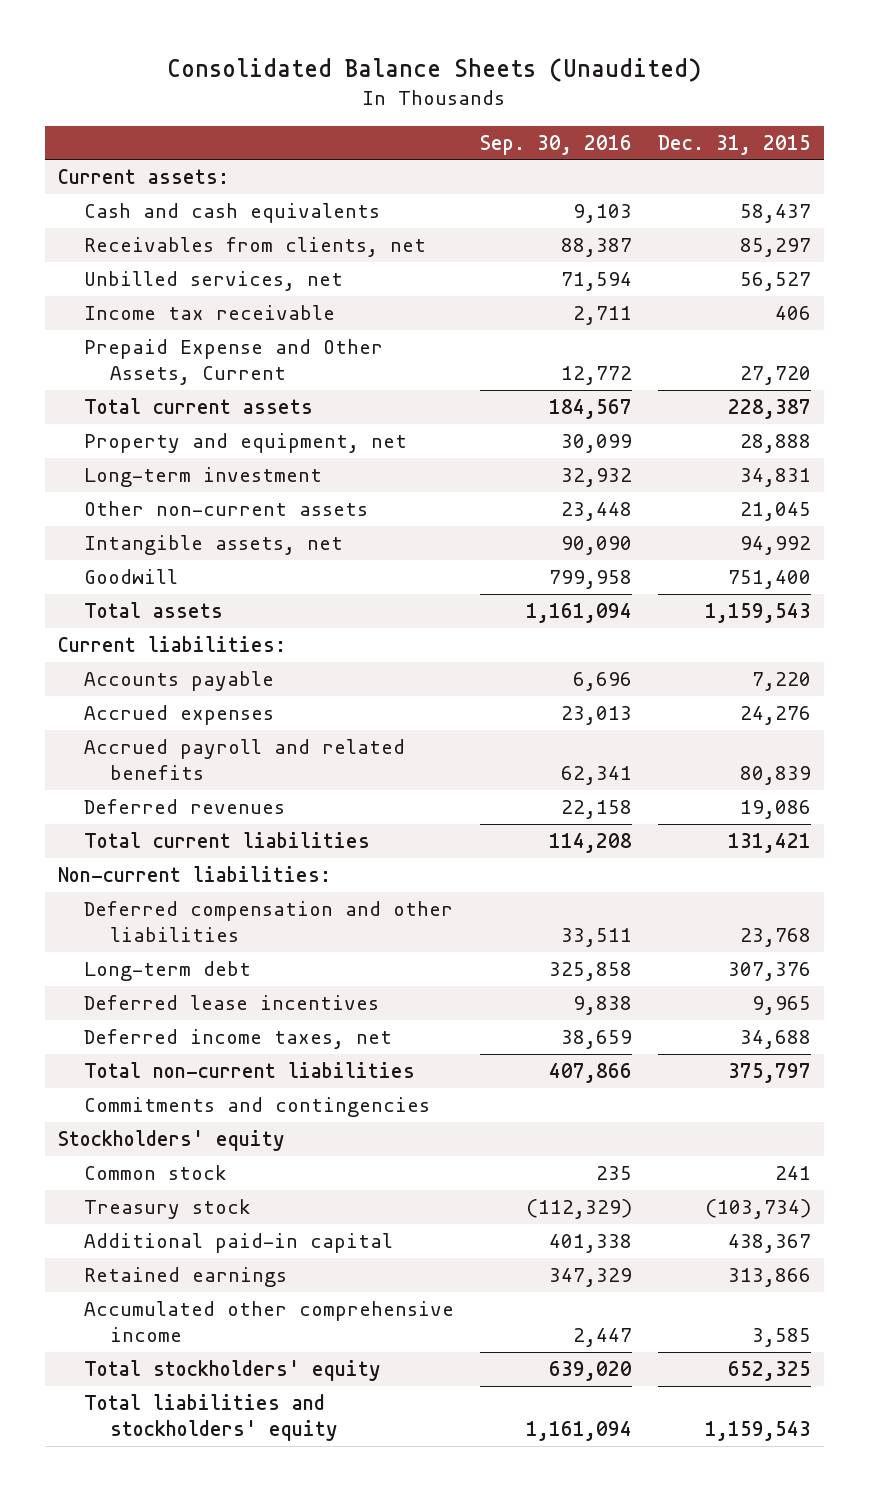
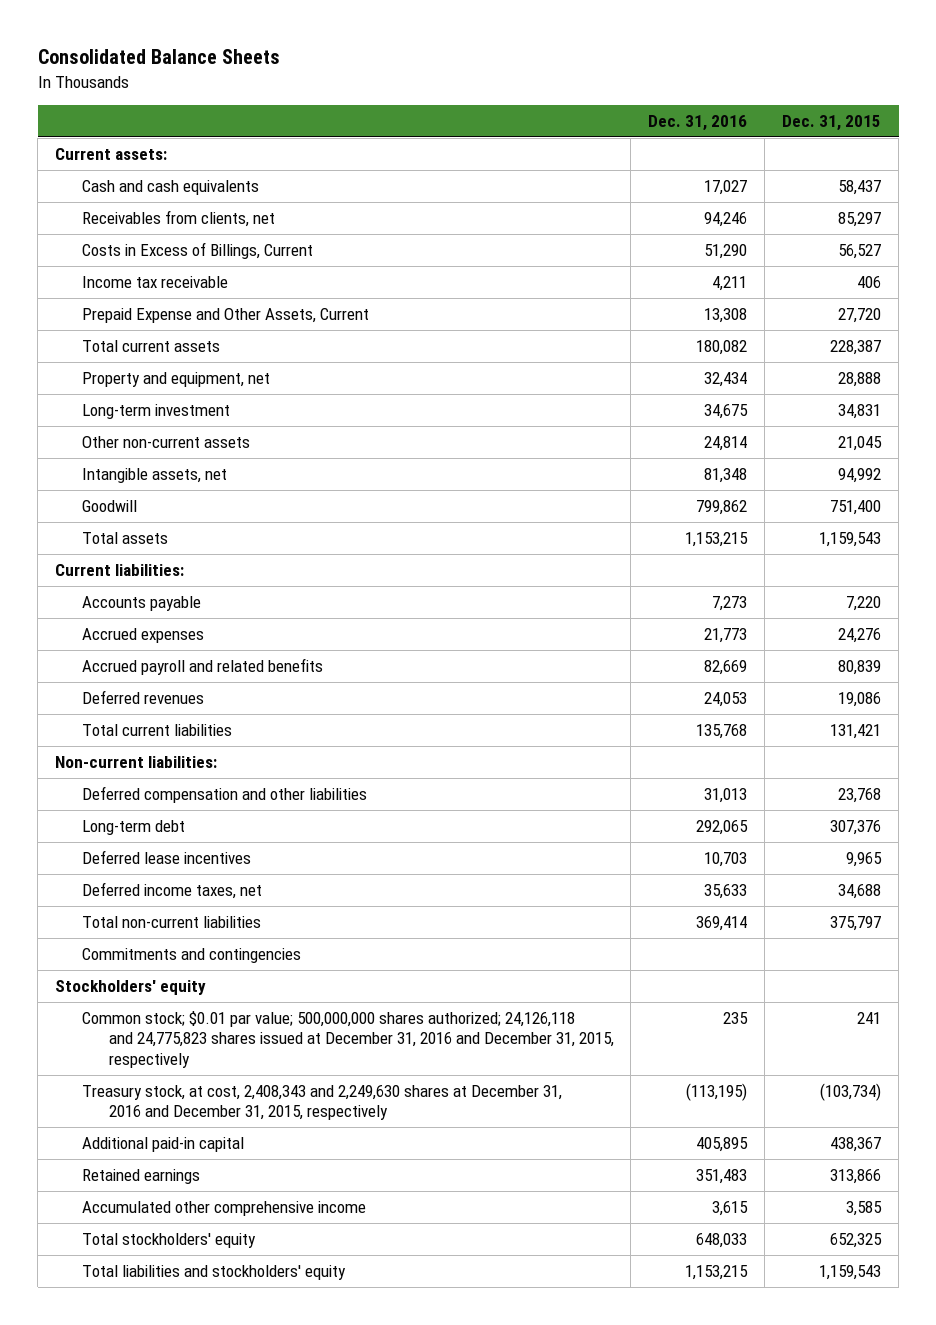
[167,57,702,82] Consolidated Balance Sheets (Unaudited) -> [37,49,280,65] Consolidated Balance Sheets
[479,134,632,155] Sep. 30, 2016 -> none
none -> [648,114,748,131] Dec. 31, 2016
[83,271,343,292] Unbilled services, net -> [81,242,313,260] Costs in Excess of Billings, Current
[83,1165,227,1181] Common stock -> [81,1011,614,1068] Common stock; $0.01 par value; 500,000,000 shares authorized; 24,126,118 and 24,775,823 shares issued at December 31, 2016 and December 31, 2015, respectively
[83,1199,251,1220] Treasury stock -> [81,1085,562,1121] Treasury stock, at cost, 2,408,343 and 2,249,630 shares at December 31, 2016 and December 31, 2015, respectively

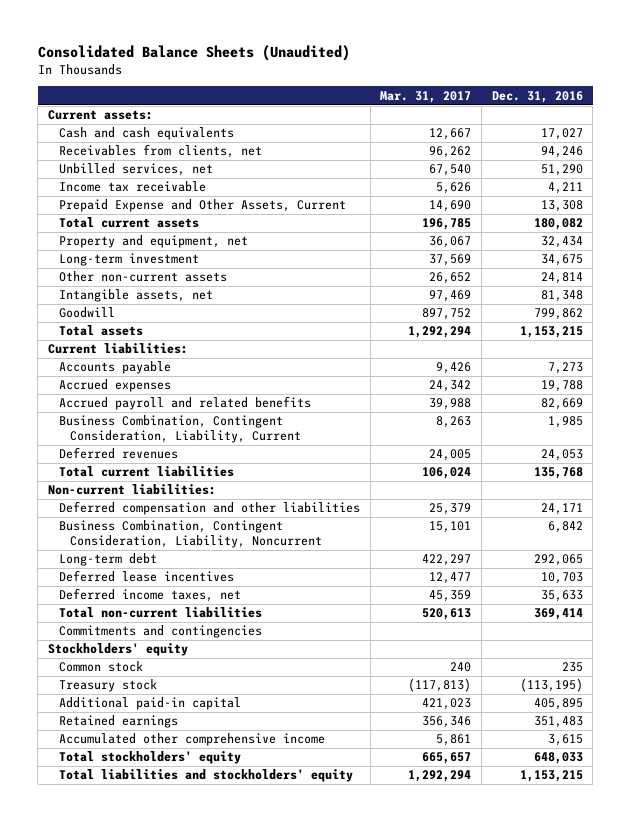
[37,49,280,65] Consolidated Balance Sheets -> [37,45,350,62] Consolidated Balance Sheets (Unaudited)
[782,114,882,131] Dec. 31, 2015 -> none
none -> [380,90,472,103] Mar. 31, 2017
[81,242,313,260] Costs in Excess of Billings, Current -> [59,163,214,177] Unbilled services, net
[704,628,748,644] 21,773 -> [540,380,583,393] 19,788
none -> [59,415,302,444] Business Combination, Contingent Consideration, Liability, Current
[704,788,748,804] 31,013 -> [540,503,583,516] 24,171
none -> [59,520,323,549] Business Combination, Contingent Consideration, Liability, Noncurrent
[81,1011,614,1068] Common stock; $0.01 par value; 500,000,000 shares authorized; 24,126,118 and 24,775,823 shares issued at December 31, 2016 and December 31, 2015, respectively -> [59,661,144,673] Common stock
[81,1085,562,1121] Treasury stock, at cost, 2,408,343 and 2,249,630 shares at December 31, 2016 and December 31, 2015, respectively -> [59,679,158,693] Treasury stock

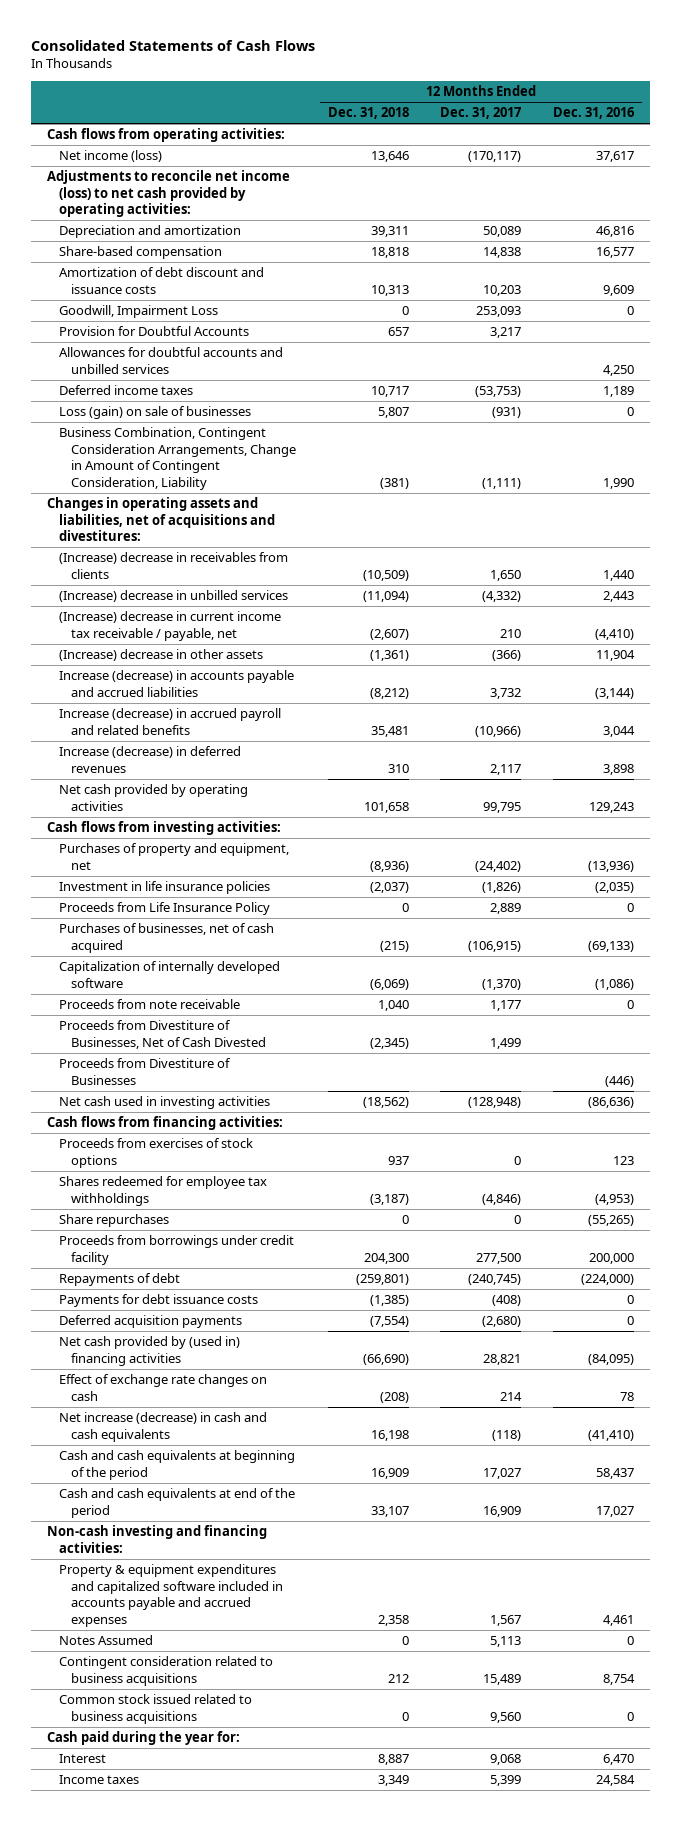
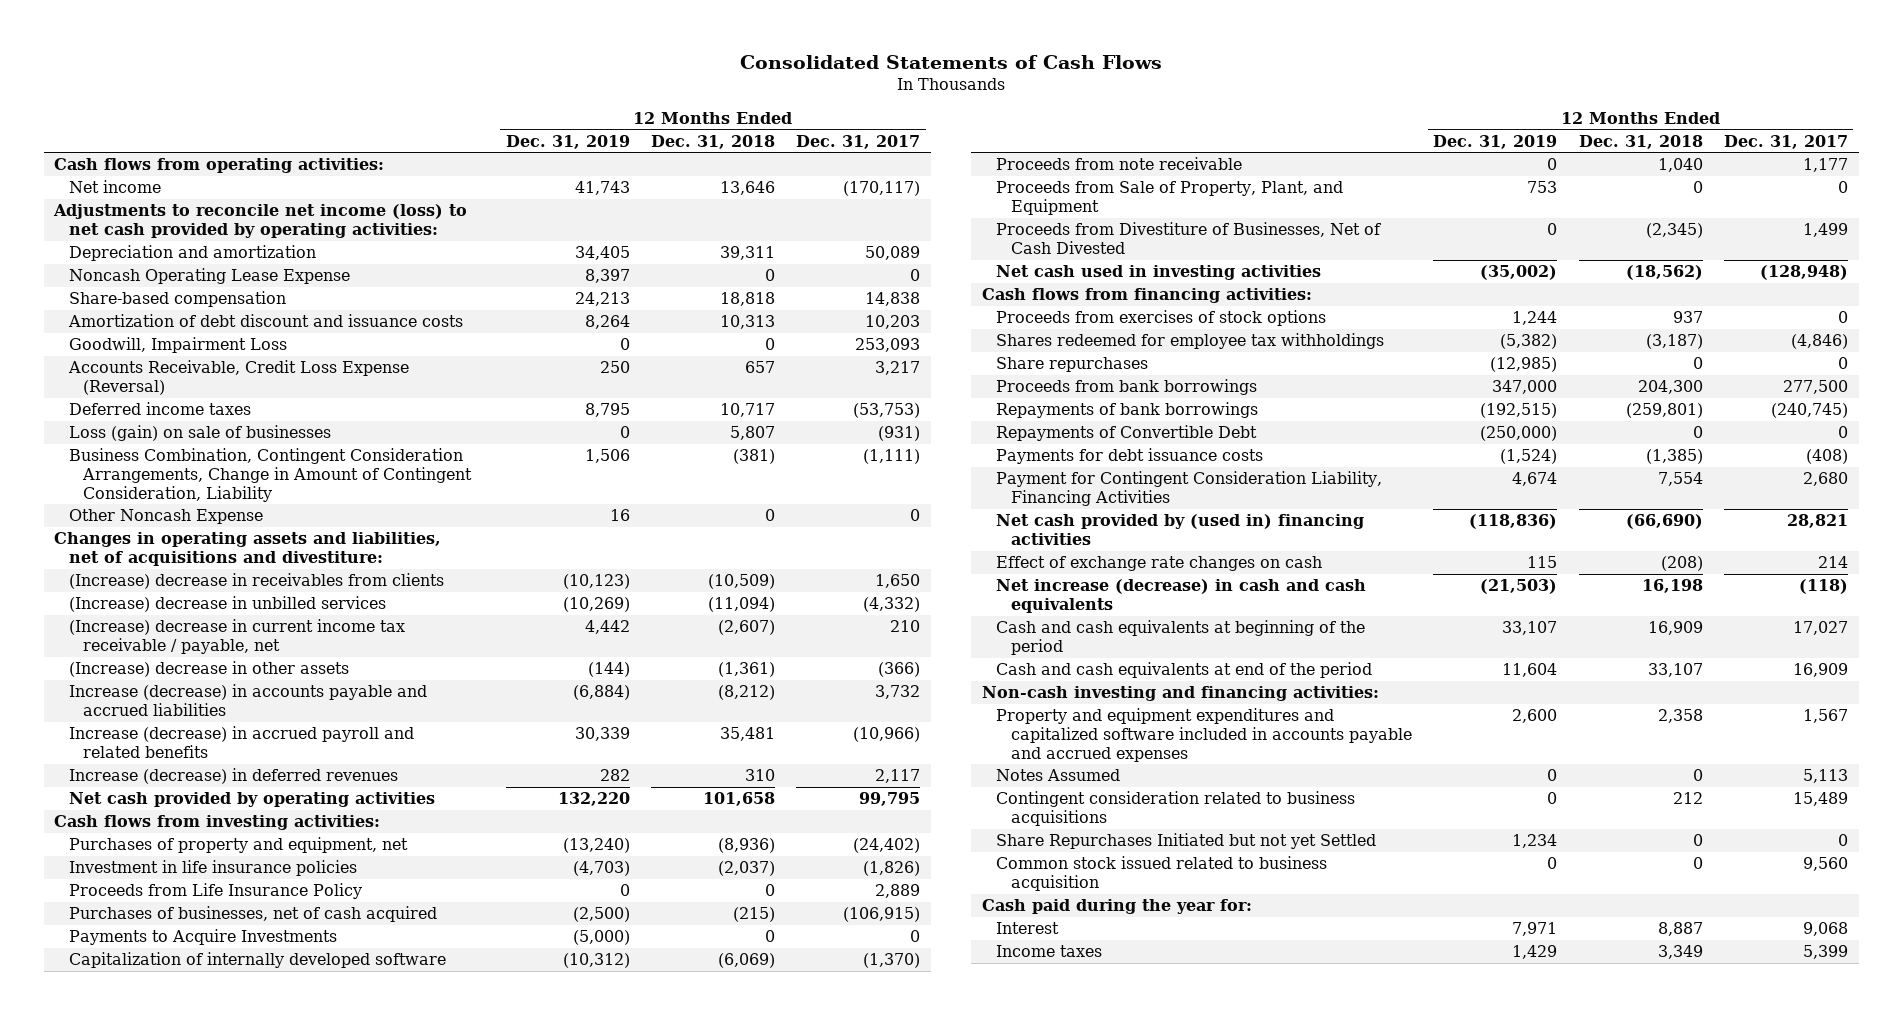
[553,107,635,120] Dec. 31, 2016 -> none
none -> [505,134,630,149] Dec. 31, 2019
[58,150,162,163] Net income (loss) -> [68,180,161,194] Net income
none -> [68,268,350,285] Noncash Operating Lease Expense
[58,347,283,374] Allowances for doubtful accounts and unbilled services -> none
[58,326,249,337] Provision for Doubtful Accounts -> [67,360,409,395] Accounts Receivable, Credit Loss Expense (Reversal)
none -> [68,509,263,525] Other Noncash Expense
[47,497,275,542] Changes in operating assets and liabilities, net of acquisitions and divestitures: -> [54,532,442,566] Changes in operating assets and liabilities, net of acquisitions and divestiture:
none -> [68,929,337,946] Payments to Acquire Investments
none -> [996,181,1344,215] Proceeds from Sale of Property, Plant, and Equipment
[58,1058,231,1085] Proceeds from Divestiture of Businesses -> none
[58,1235,294,1265] Proceeds from borrowings under credit facility -> [996,379,1258,396] Proceeds from bank borrowings
[58,1273,180,1287] Repayments of debt -> [996,402,1259,419] Repayments of bank borrowings
none -> [996,425,1258,442] Repayments of Convertible Debt
[58,1315,242,1329] Deferred acquisition payments -> none
none -> [996,471,1383,506] Payment for Contingent Consideration Liability, Financing Activities
[58,1564,283,1627] Property & equipment expenditures and capitalized software included in accounts payable and accrued expenses -> [996,708,1412,762] Property and equipment expenditures and capitalized software included in accounts payable and accrued expenses
none -> [996,833,1377,850] Share Repurchases Initiated but not yet Settled
[58,1694,252,1724] Common stock issued related to business acquisitions -> [996,856,1328,891] Common stock issued related to business acquisition

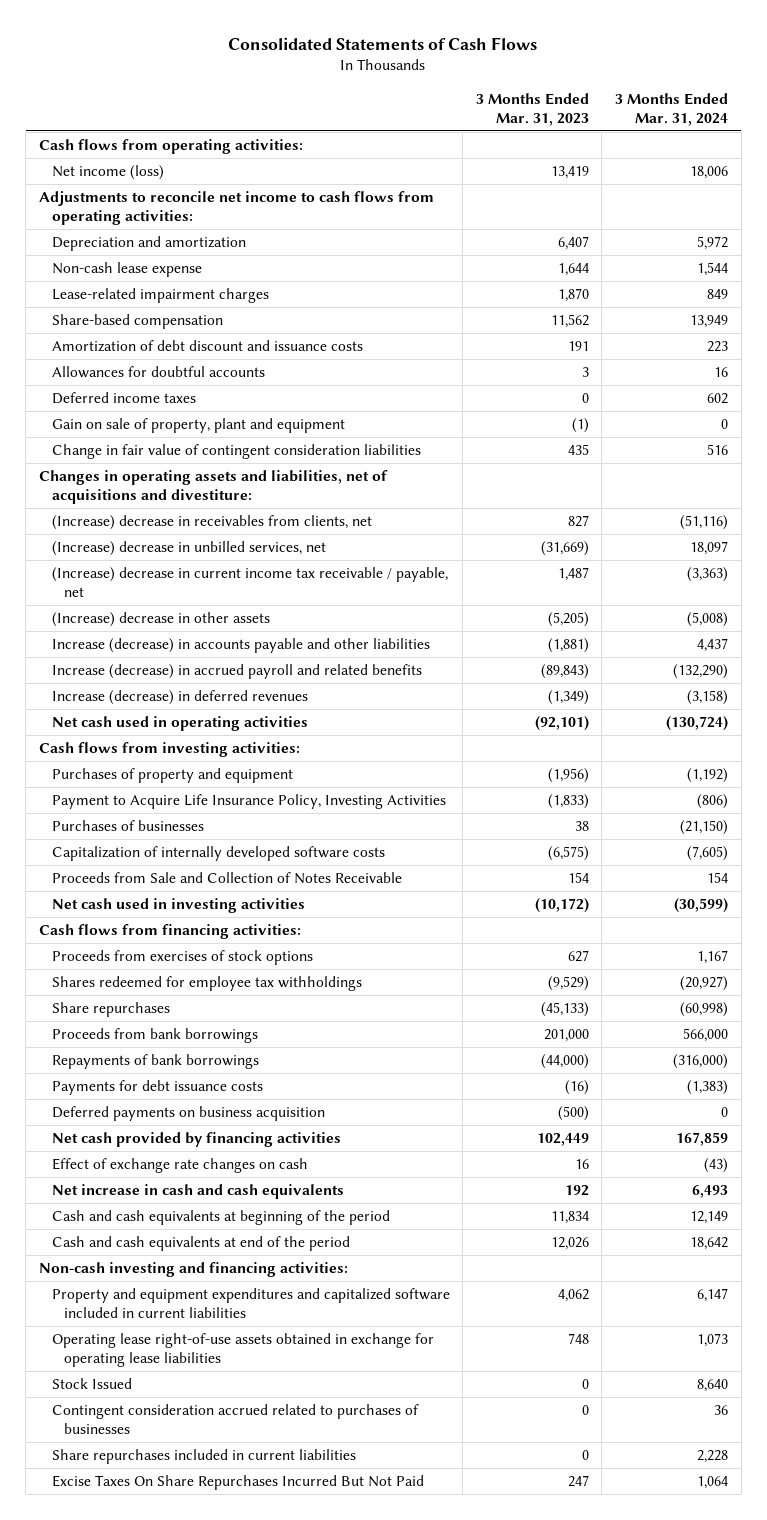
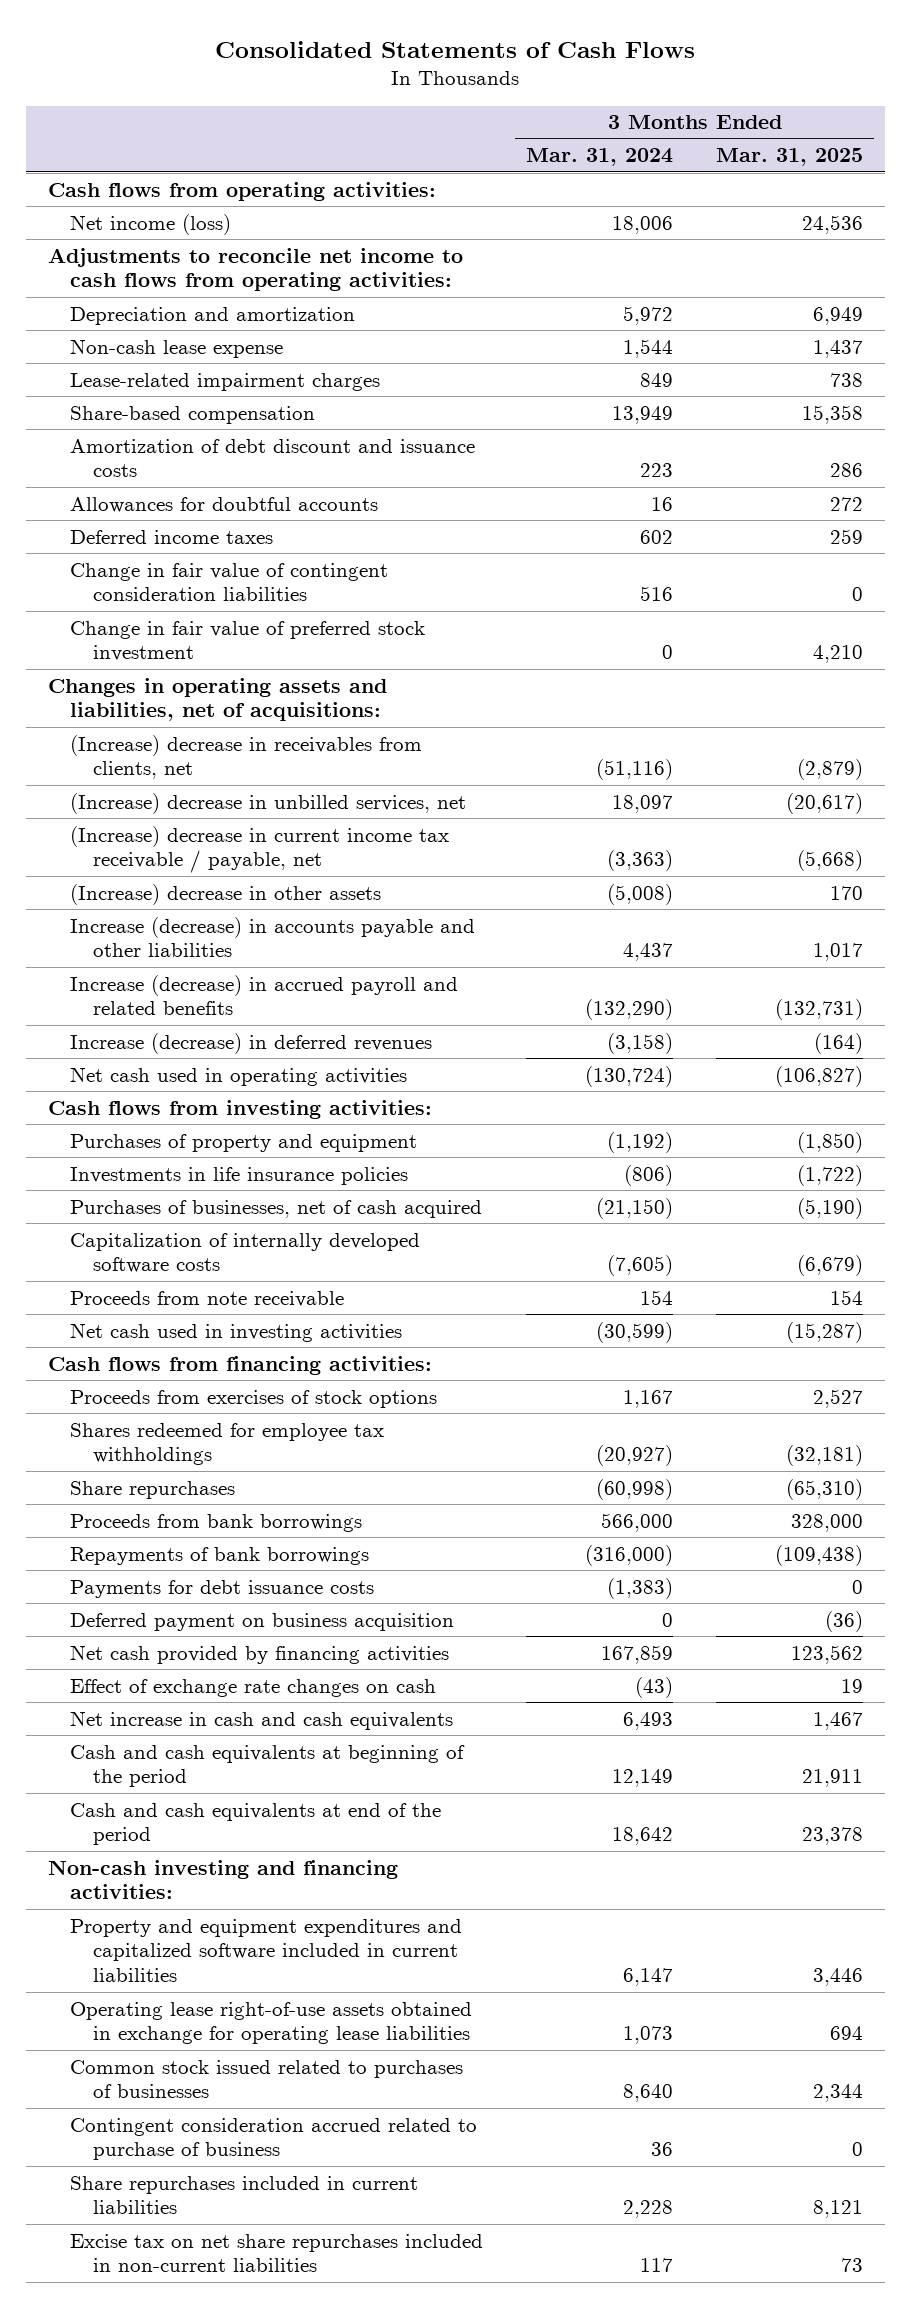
[475,92,589,126] 3 Months Ended Mar. 31, 2023 -> none
none -> [716,148,864,167] Mar. 31, 2025
[51,418,345,434] Gain on sale of property, plant and equipment -> none
none -> [70,620,426,662] Change in fair value of preferred stock investment
[38,470,388,505] Changes in operating assets and liabilities, net of acquisitions and divestiture: -> [47,677,387,722] Changes in operating assets and liabilities, net of acquisitions:
[51,794,446,810] Payment to Acquire Life Insurance Policy, Investing Activities -> [70,1166,409,1185] Investments in life insurance policies
[51,820,204,832] Purchases of businesses -> [70,1199,483,1218] Purchases of businesses, net of cash acquired
[51,872,402,885] Proceeds from Sale and Collection of Notes Receivable -> [70,1290,345,1307] Proceeds from note receivable
[51,1106,325,1122] Deferred payments on business acquisition -> [70,1612,455,1631] Deferred payment on business acquisition
[51,1378,132,1390] Stock Issued -> [70,2059,464,2099] Common stock issued related to purchases of businesses
[51,1404,419,1435] Contingent consideration accrued related to purchases of businesses -> [70,2117,478,2161] Contingent consideration accrued related to purchase of business
[51,1475,424,1491] Excise Taxes On Share Repurchases Incurred But Not Paid -> [70,2233,484,2273] Excise tax on net share repurchases included in non-current liabilities
[697,1476,729,1490] 1,064 -> [640,2258,674,2273] 117

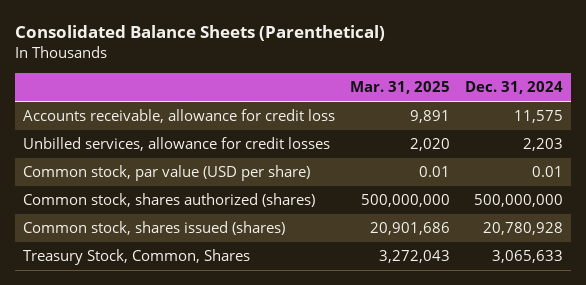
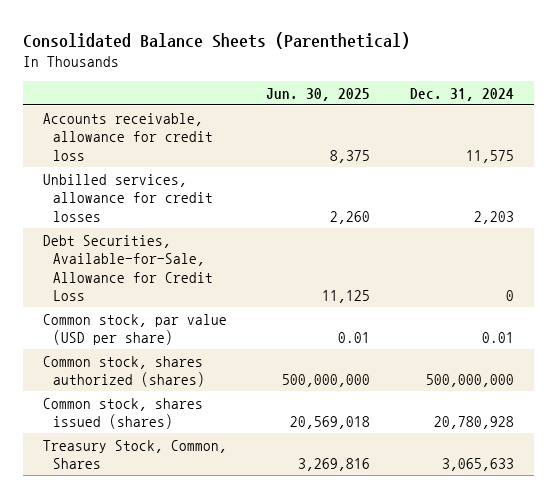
[350,81,451,95] Mar. 31, 2025 -> none
none -> [266,87,371,101] Jun. 30, 2025
none -> [42,234,214,302] Debt Securities, Available-for-Sale, Allowance for Credit Loss

